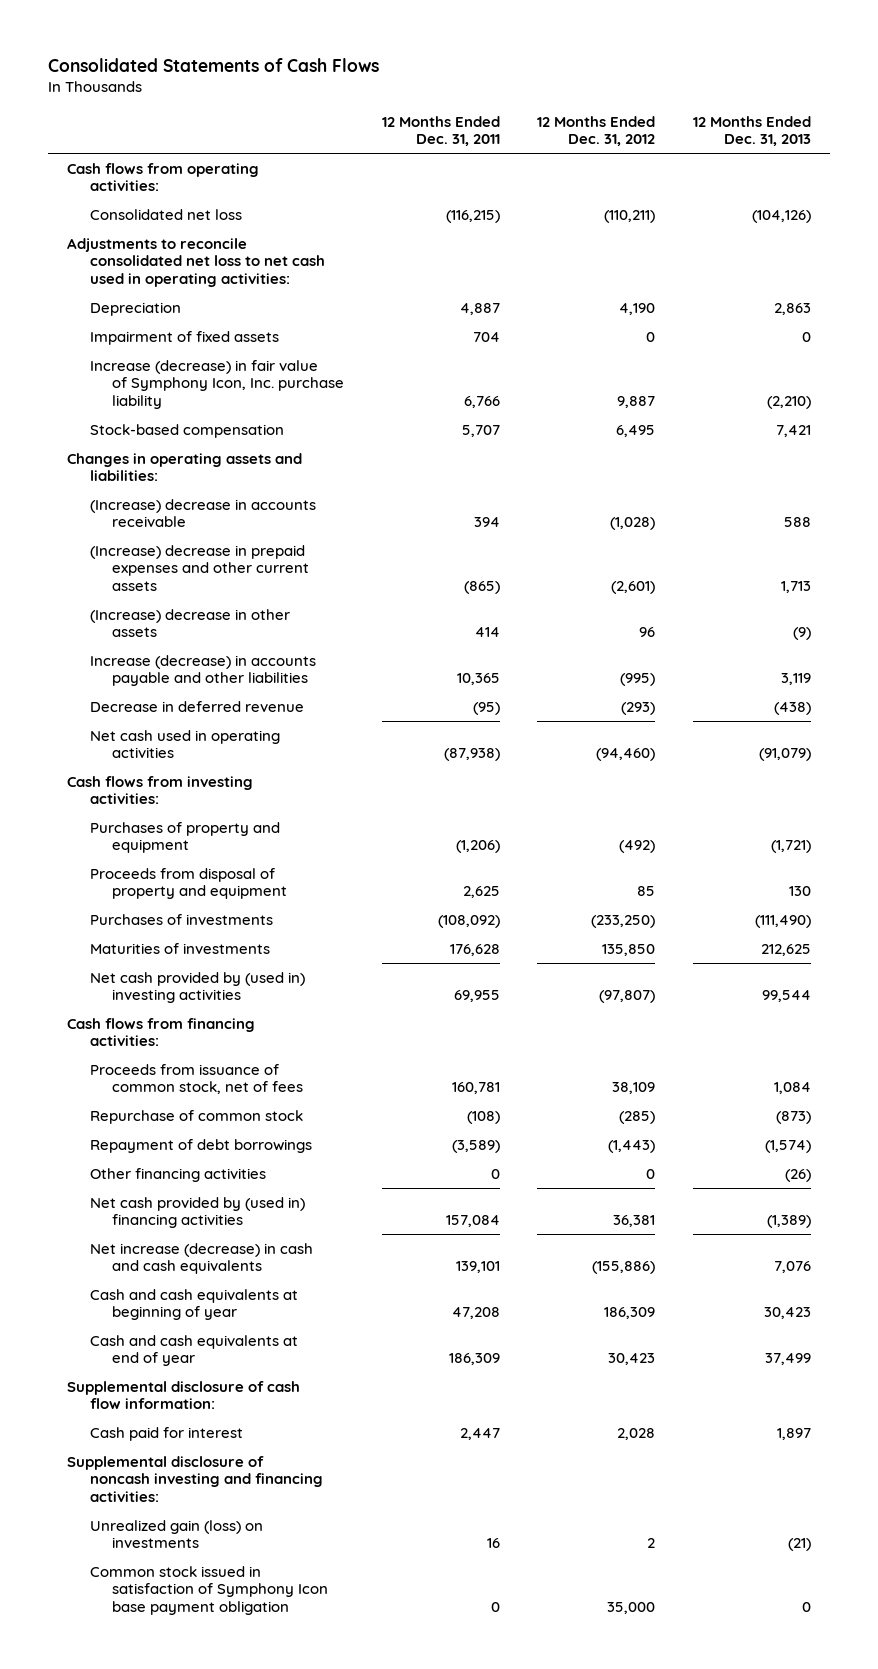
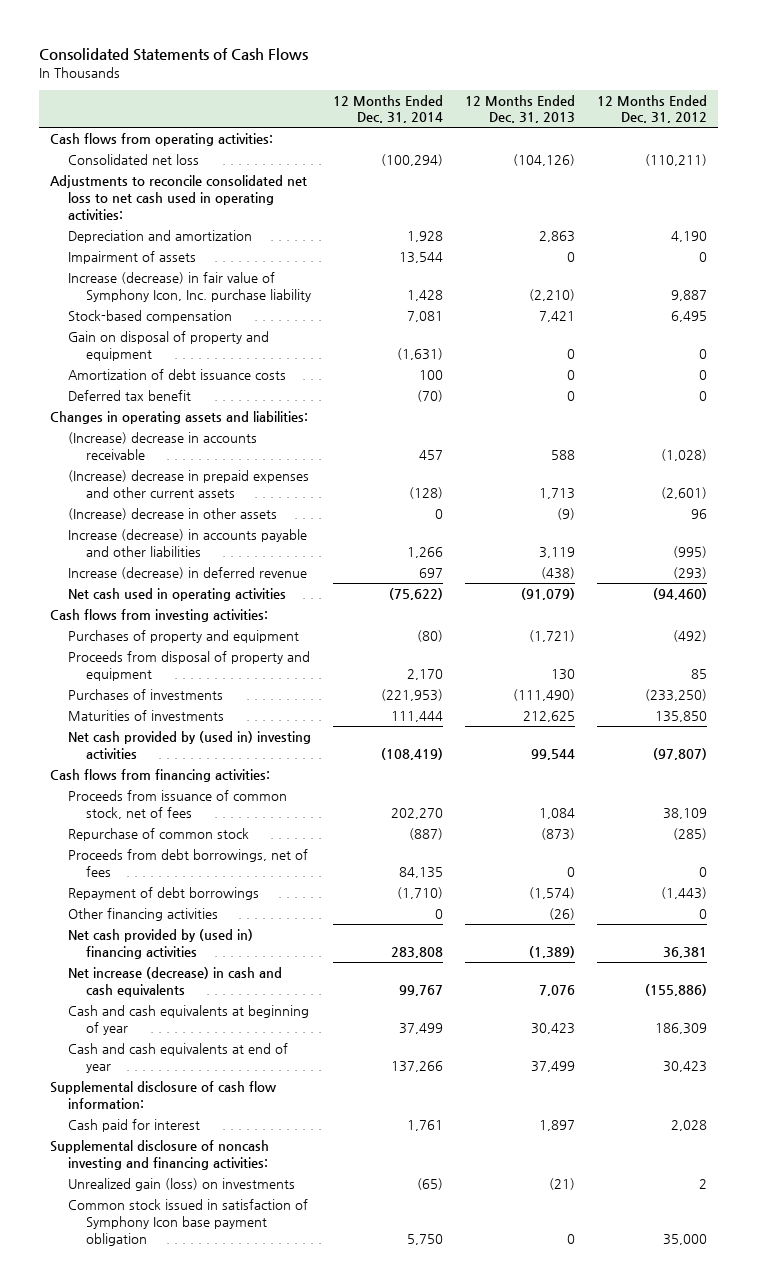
[381,115,500,147] 12 Months Ended Dec. 31, 2011 -> none
none -> [332,94,443,124] 12 Months Ended Dec. 31, 2014
[89,301,181,316] Depreciation -> [67,230,252,244] Depreciation and amortization
[89,330,279,345] Impairment of fixed assets -> [67,251,196,265] Impairment of assets
none -> [67,331,269,361] Gain on disposal of property and equipment
none -> [67,369,286,381] Amortization of debt issuance costs
none -> [67,390,191,402] Deferred tax benefit
[89,700,304,712] Decrease in deferred revenue -> [67,567,307,580] Increase (decrease) in deferred revenue
none -> [67,849,308,877] Proceeds from debt borrowings, net of fees

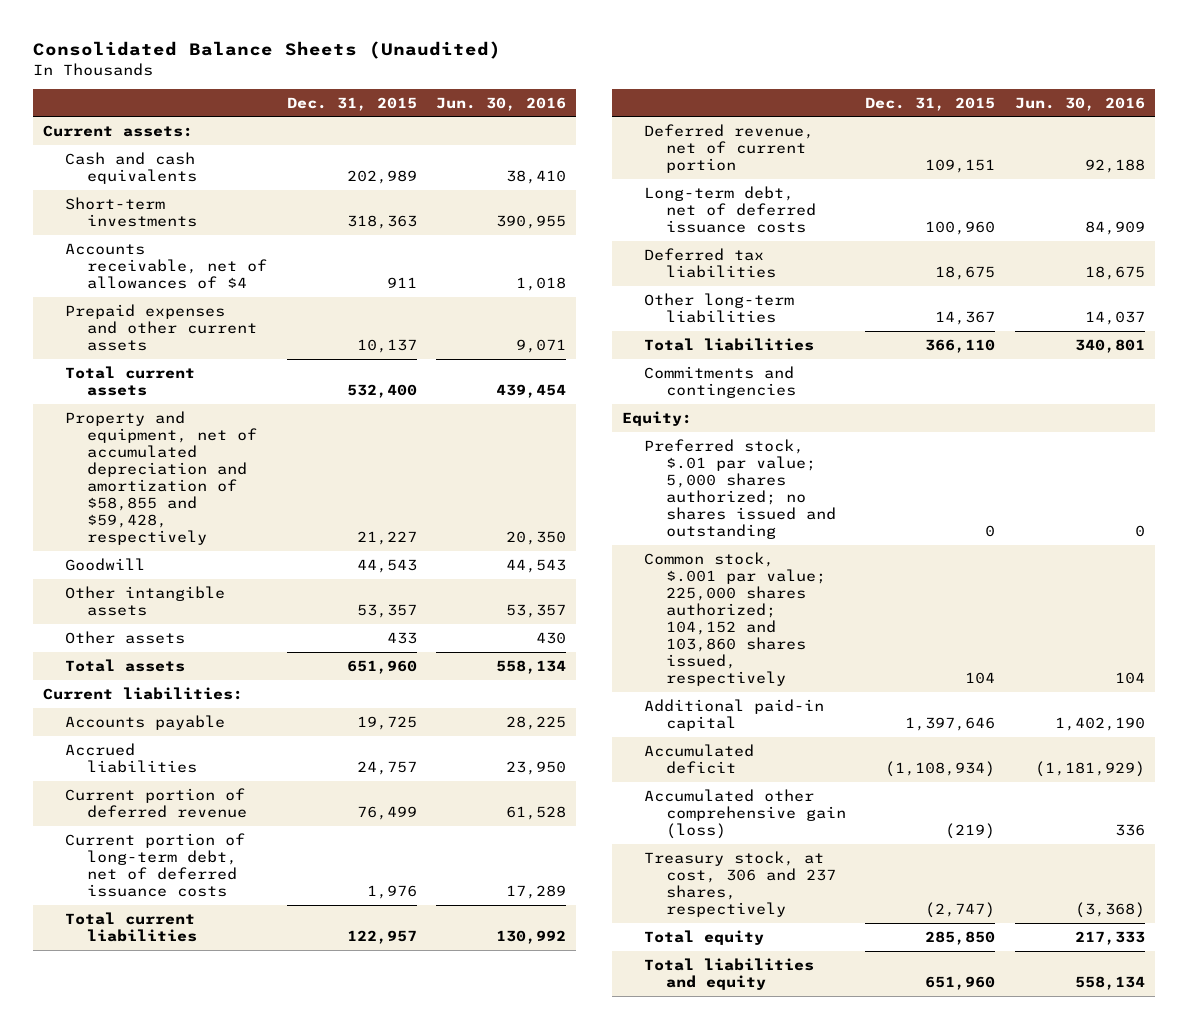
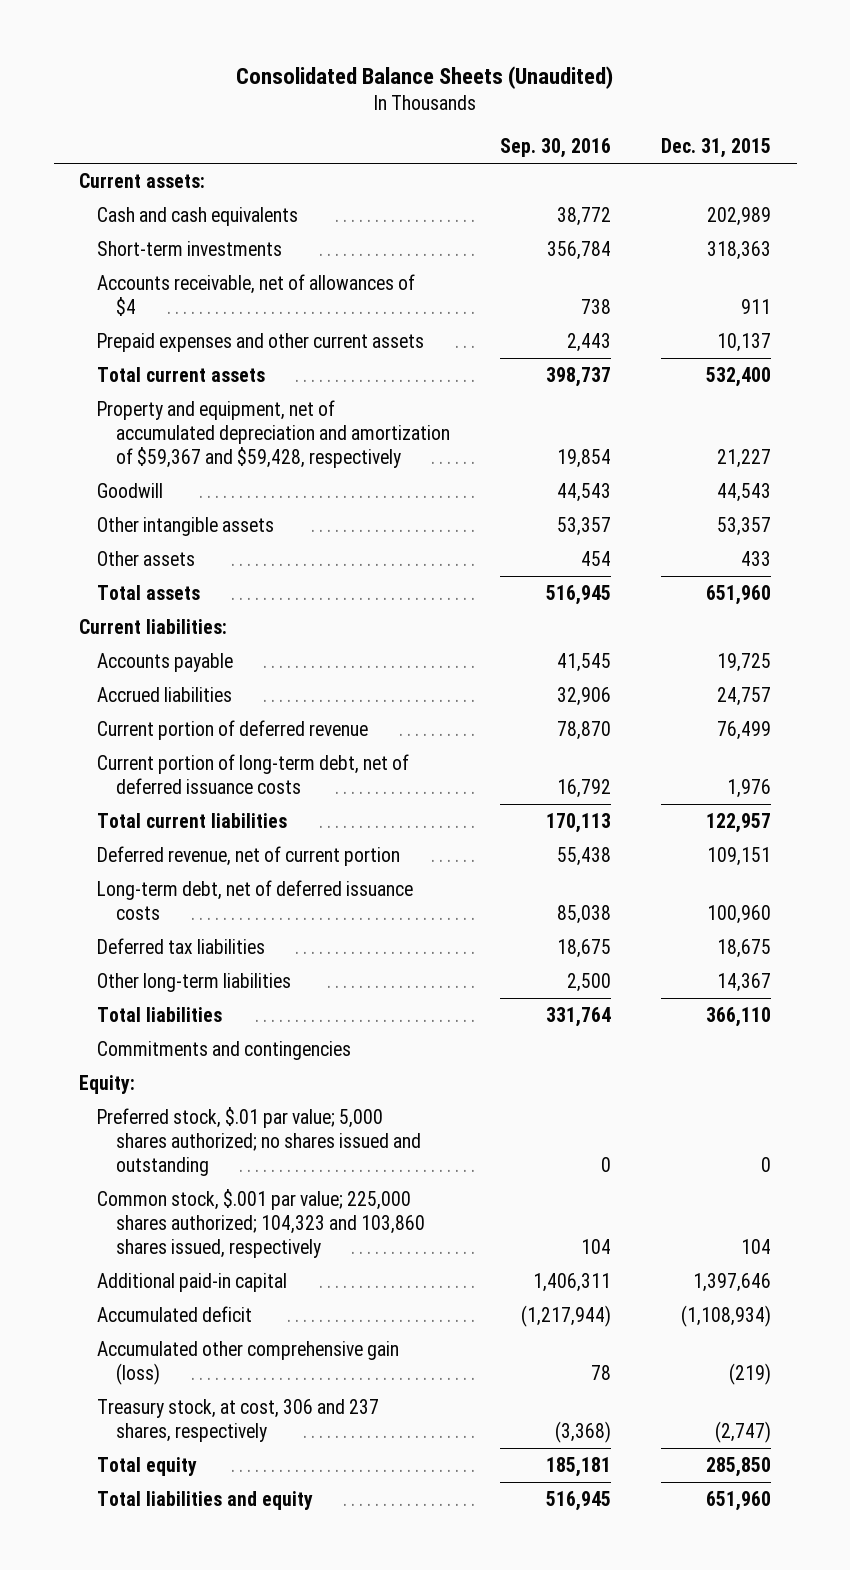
[436,96,567,111] Jun. 30, 2016 -> none
none -> [500,138,612,159] Sep. 30, 2016
[64,410,257,546] Property and equipment, net of accumulated depreciation and amortization of $58,855 and $59,428, respectively -> [97,399,450,469] Property and equipment, net of accumulated depreciation and amortization of $59,367 and $59,428, respectively
[643,551,826,687] Common stock, $.001 par value; 225,000 shares authorized; 104,152 and 103,860 shares issued, respectively -> [97,1188,425,1259] Common stock, $.001 par value; 225,000 shares authorized; 104,323 and 103,860 shares issued, respectively

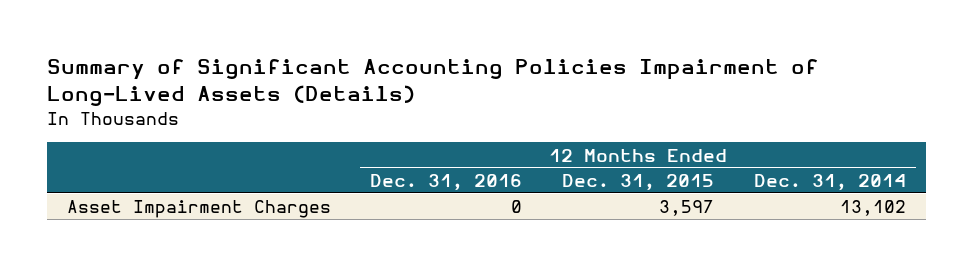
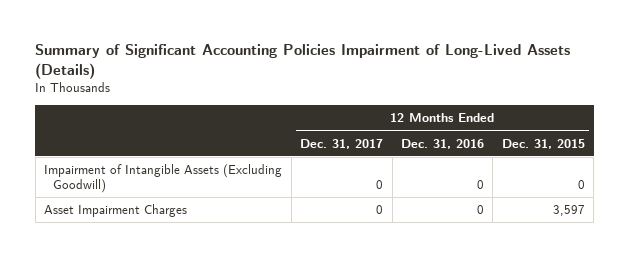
[753,173,906,191] Dec. 31, 2014 -> none
none -> [300,138,384,149] Dec. 31, 2017
none -> [44,164,283,194] Impairment of Intangible Assets (Excluding Goodwill)

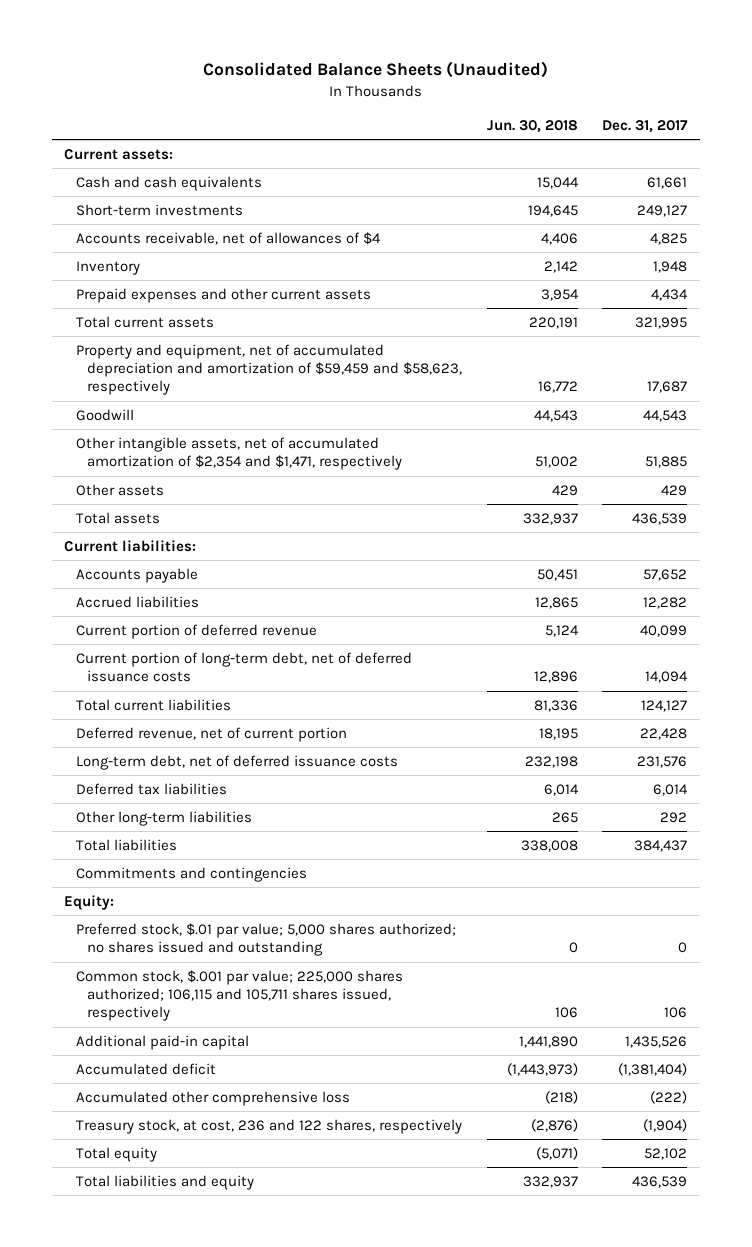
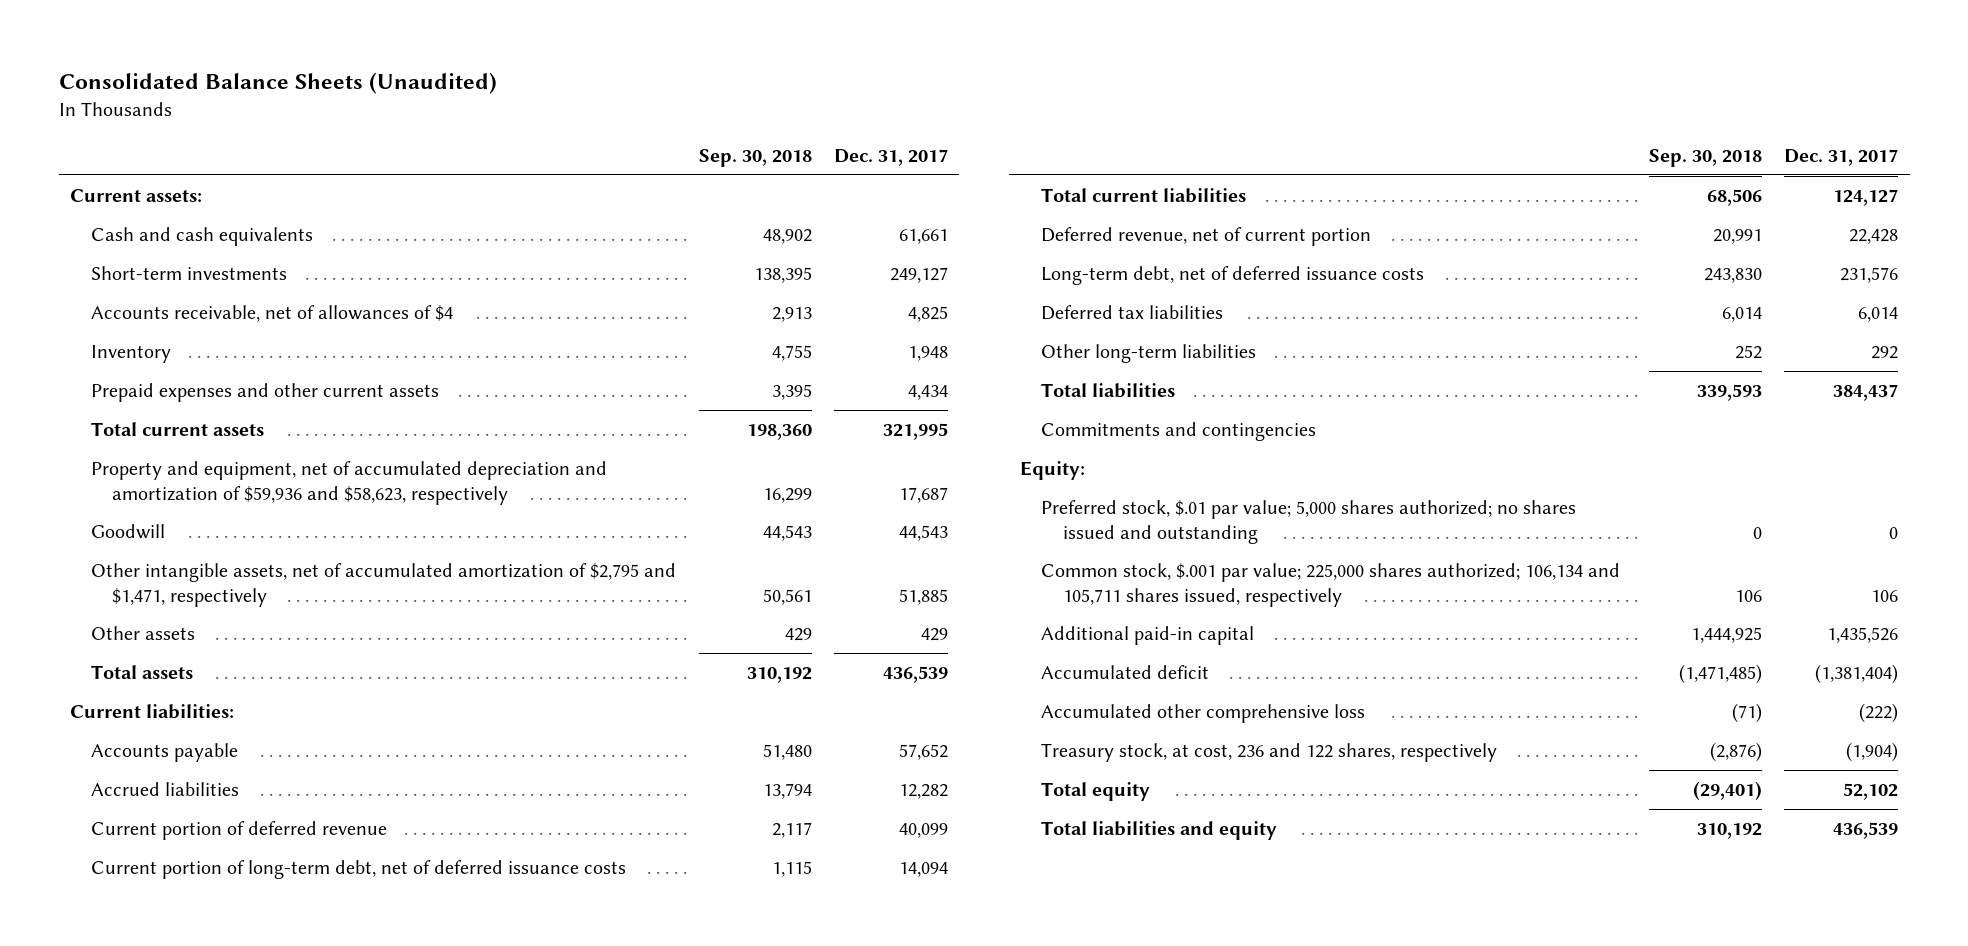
[486,120,578,134] Jun. 30, 2018 -> none
none -> [698,149,812,168] Sep. 30, 2018
[75,343,463,396] Property and equipment, net of accumulated depreciation and amortization of $59,459 and $58,623, respectively -> [91,460,608,505] Property and equipment, net of accumulated depreciation and amortization of $59,936 and $58,623, respectively
[75,436,403,471] Other intangible assets, net of accumulated amortization of $2,354 and $1,471, respectively -> [91,562,677,607] Other intangible assets, net of accumulated amortization of $2,795 and $1,471, respectively
[75,969,403,1022] Common stock, $.001 par value; 225,000 shares authorized; 106,115 and 105,711 shares issued, respectively -> [1041,562,1621,607] Common stock, $.001 par value; 225,000 shares authorized; 106,134 and 105,711 shares issued, respectively

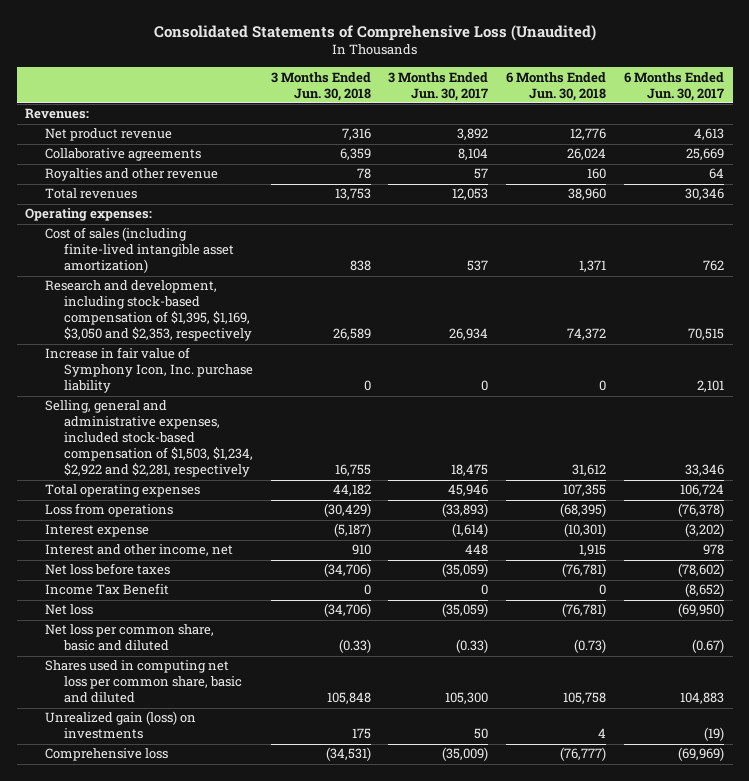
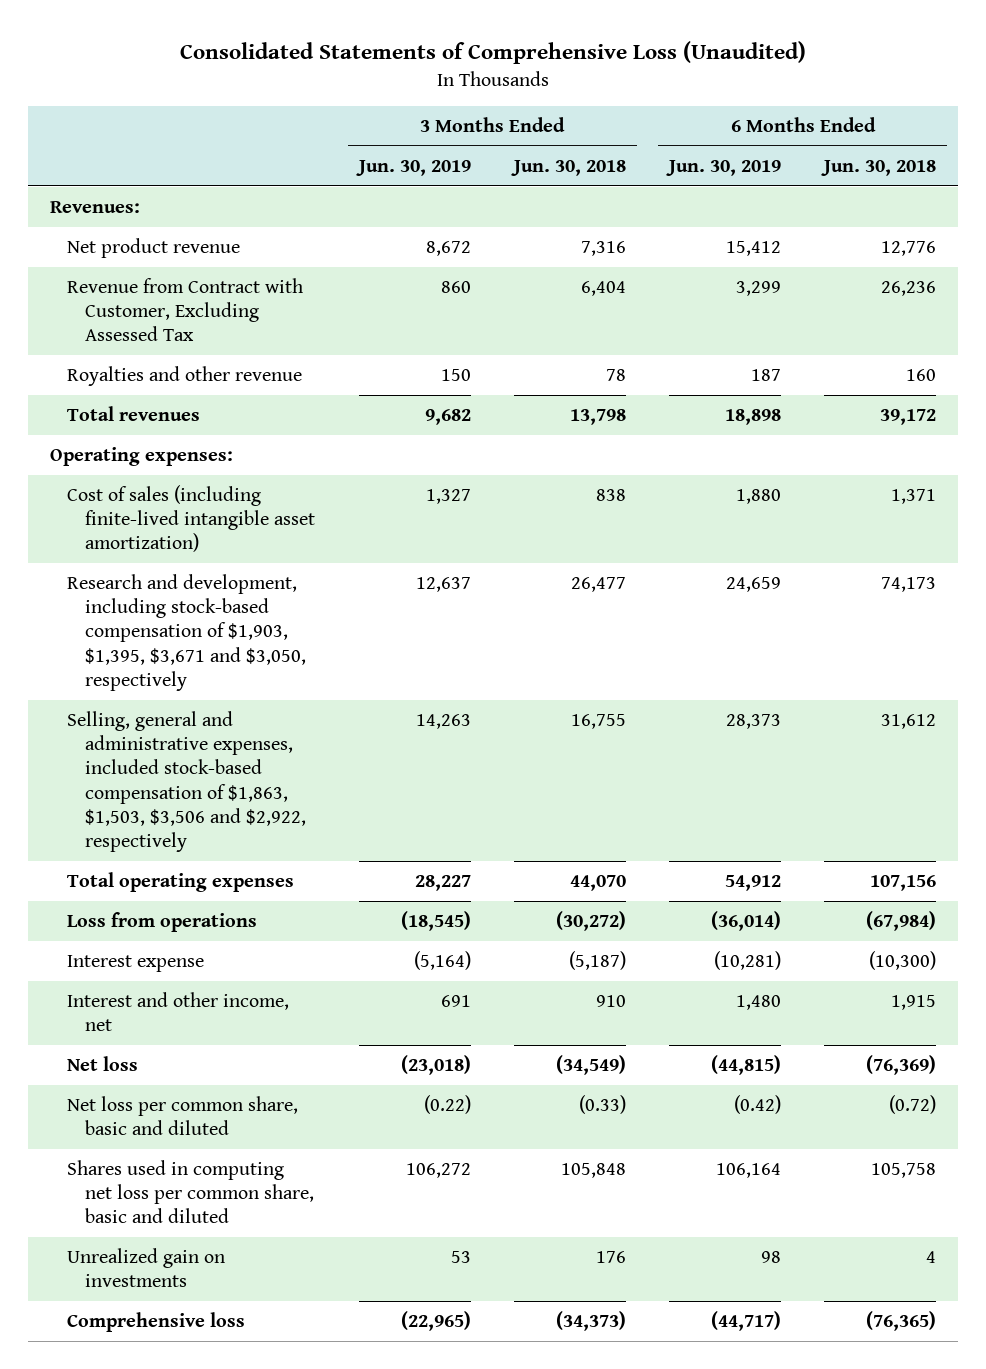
[388,71,489,101] 3 Months Ended Jun. 30, 2017 -> none
[623,71,724,101] 6 Months Ended Jun. 30, 2017 -> none
none -> [355,160,471,177] Jun. 30, 2019
none -> [666,160,782,177] Jun. 30, 2019
[44,148,201,162] Collaborative agreements -> none
none -> [67,278,304,342] Revenue from Contract with Customer, Excluding Assessed Tax
[334,188,371,201] 13,753 -> [569,409,626,426] 13,798
[568,188,607,201] 38,960 -> [880,409,937,426] 39,172
[44,347,254,394] Increase in fair value of Symphony Icon, Inc. purchase liability -> none
[44,280,253,342] Research and development, including stock-based compensation of $1,395, $1,169, $3,050 and $2,353, respectively -> [67,574,307,691] Research and development, including stock-based compensation of $1,903, $1,395, $3,671 and $3,050, respectively
[332,328,371,341] 26,589 -> [570,577,626,593] 26,477
[567,328,607,341] 74,372 -> [881,577,937,593] 74,173
[44,400,254,478] Selling, general and administrative expenses, included stock-based compensation of $1,503, $1,234, $2,922 and $2,281, respectively -> [67,711,307,852] Selling, general and administrative expenses, included stock-based compensation of $1,863, $1,503, $3,506 and $2,922, respectively
[332,484,371,497] 44,182 -> [569,875,626,892] 44,070
[563,484,607,497] 107,355 -> [870,875,937,892] 107,156
[323,503,371,518] (30,429) -> [555,911,626,932] (30,272)
[560,503,607,518] (68,395) -> [866,911,937,932] (67,984)
[564,523,607,538] (10,301) -> [869,951,937,971] (10,300)
[44,563,170,576] Net loss before taxes -> none
[44,583,169,596] Income Tax Benefit -> none
[323,603,371,618] (34,706) -> [555,1055,626,1076] (34,549)
[562,603,607,618] (76,781) -> [866,1055,937,1076] (76,369)
[574,639,607,654] (0.73) -> [889,1095,937,1115] (0.72)
[44,711,196,740] Unrealized gain (loss) on investments -> [67,1248,226,1288] Unrealized gain on investments
[351,728,371,740] 175 -> [595,1251,626,1264] 176
[325,747,371,762] (34,531) -> [555,1311,626,1332] (34,373)
[560,747,607,762] (76,777) -> [866,1311,937,1332] (76,365)

